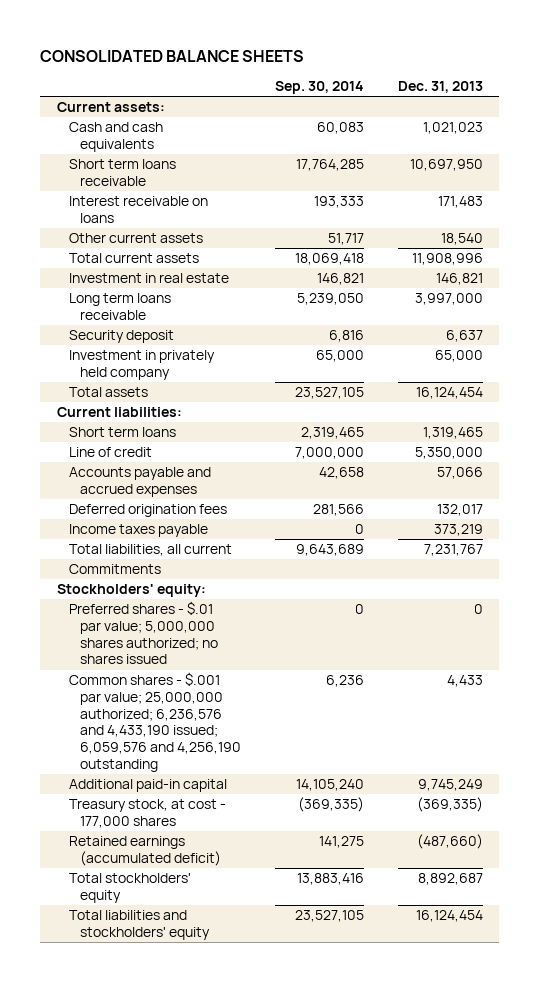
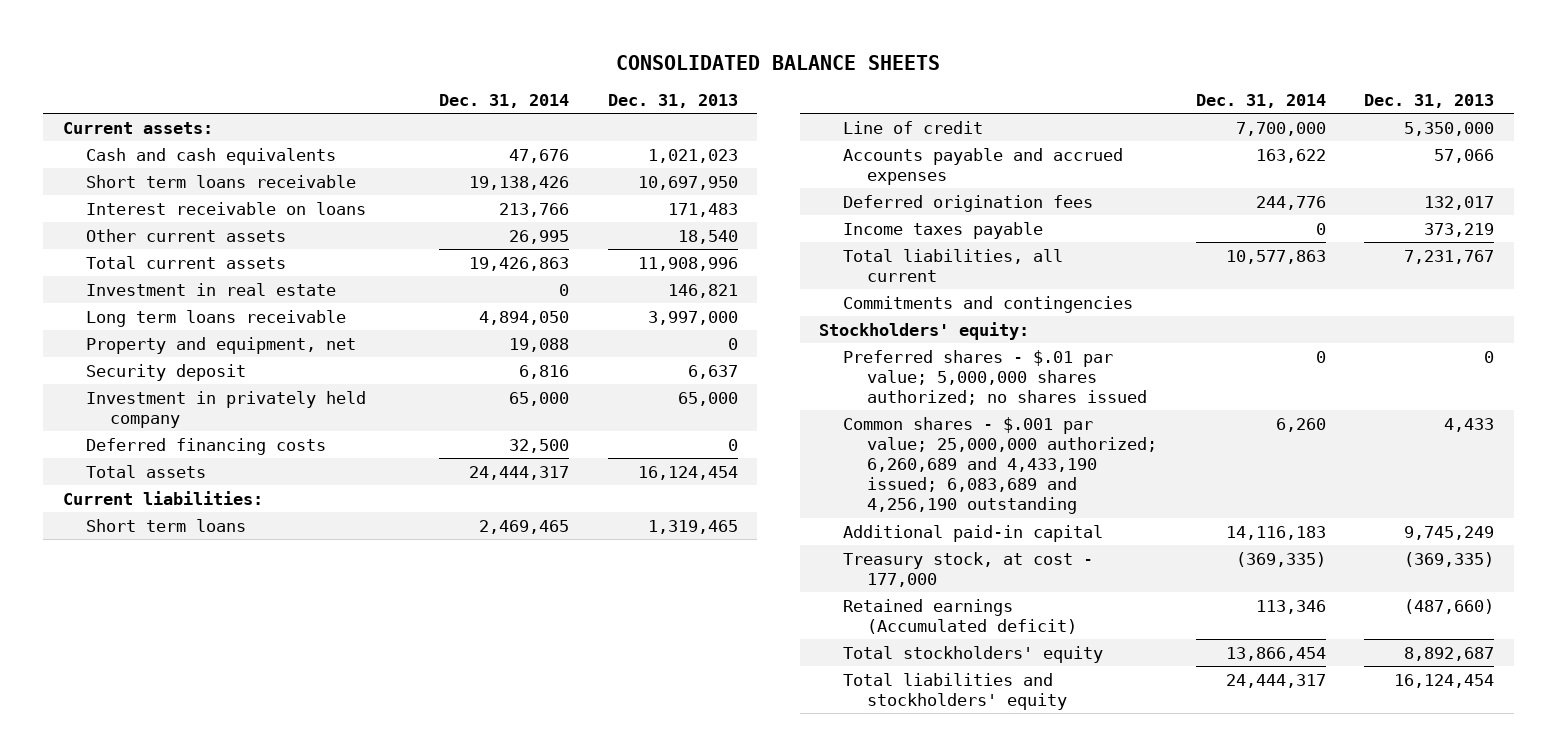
[274,81,364,95] Sep. 30, 2014 -> none
none -> [438,94,569,109] Dec. 31, 2014
none -> [86,336,357,354] Property and equipment, net
none -> [86,437,327,455] Deferred financing costs
[68,564,161,575] Commitments -> [842,295,1133,313] Commitments and contingencies
[68,672,242,773] Common shares - $.001 par value; 25,000,000 authorized; 6,236,576 and 4,433,190 issued; 6,059,576 and 4,256,190 outstanding -> [842,416,1157,515] Common shares - $.001 par value; 25,000,000 authorized; 6,260,689 and 4,433,190 issued; 6,083,689 and 4,256,190 outstanding
[68,799,226,828] Treasury stock, at cost - 177,000 shares -> [842,551,1093,587] Treasury stock, at cost - 177,000
[68,836,222,866] Retained earnings (accumulated deficit) -> [842,598,1077,634] Retained earnings (Accumulated deficit)

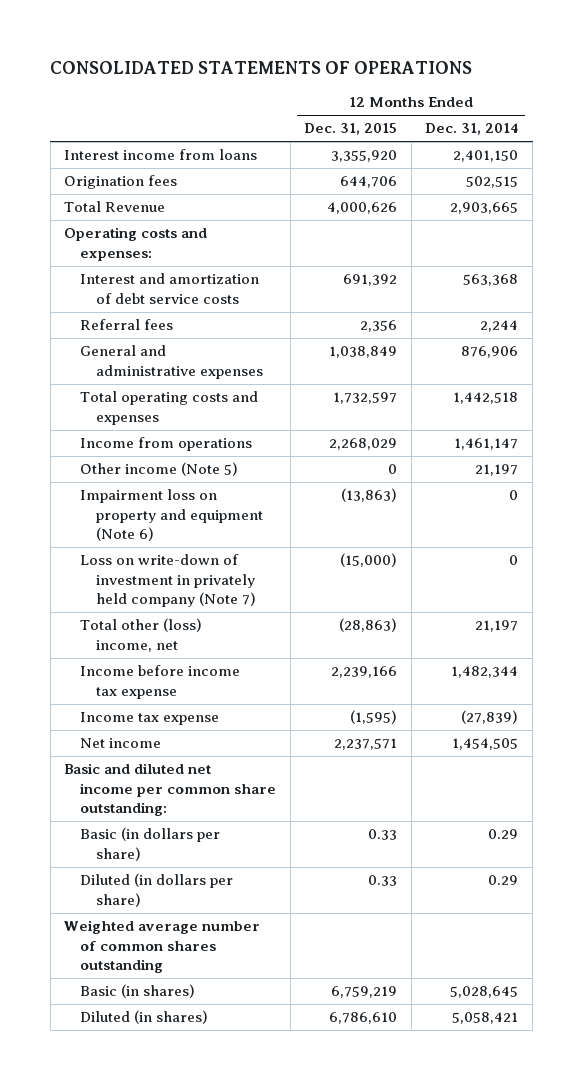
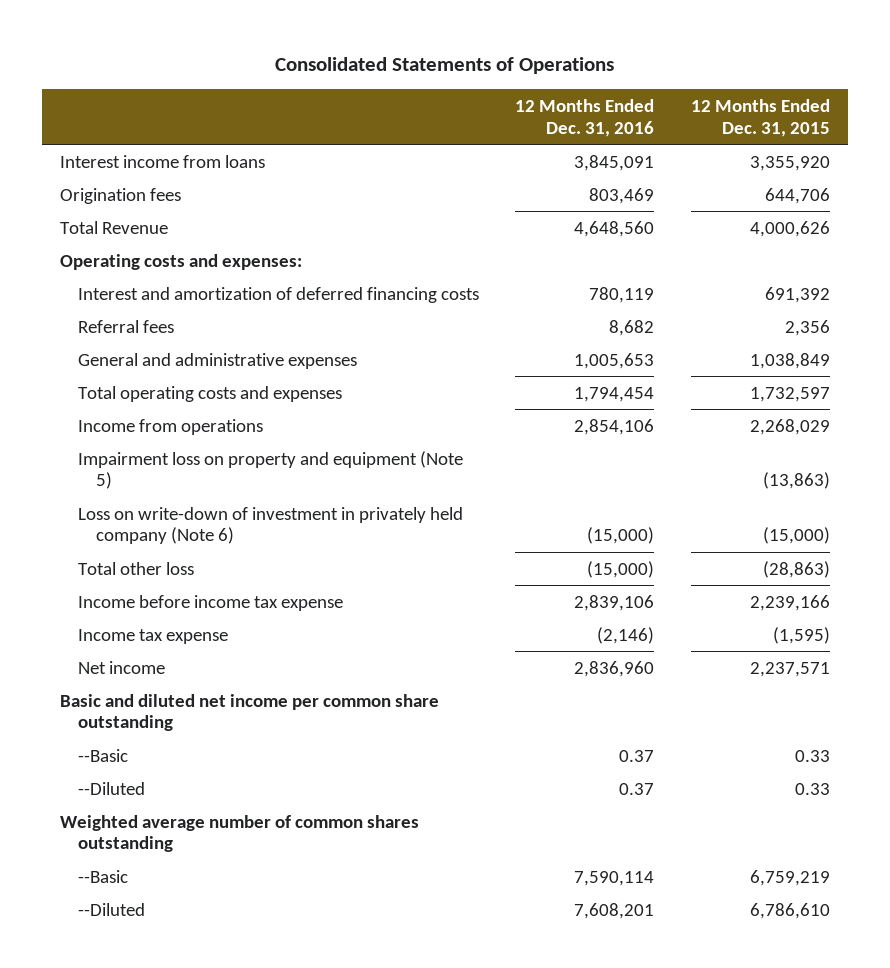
[50,60,473,74] CONSOLIDATED STATEMENTS OF OPERATIONS -> [275,57,615,75] Consolidated Statements of Operations
[425,123,519,136] Dec. 31, 2014 -> none
none -> [515,99,655,137] 12 Months Ended Dec. 31, 2016
[80,273,260,304] Interest and amortization of debt service costs -> [78,286,480,303] Interest and amortization of deferred financing costs
[80,462,239,477] Other income (Note 5) -> none
[80,489,263,542] Impairment loss on property and equipment (Note 6) -> [78,450,464,490] Impairment loss on property and equipment (Note 5)
[80,554,256,608] Loss on write-down of investment in privately held company (Note 7) -> [78,506,464,545] Loss on write-down of investment in privately held company (Note 6)
[80,618,203,652] Total other (loss) income, net -> [78,561,195,575] Total other loss
[64,763,277,817] Basic and diluted net income per common share outstanding: -> [60,693,440,732] Basic and diluted net income per common share outstanding
[80,827,221,861] Basic (in dollars per share) -> [78,748,129,762] --Basic
[80,873,234,907] Diluted (in dollars per share) -> [78,781,146,795] --Diluted
[80,984,196,999] Basic (in shares) -> [78,869,129,883] --Basic
[80,1010,209,1025] Diluted (in shares) -> [78,902,146,916] --Diluted

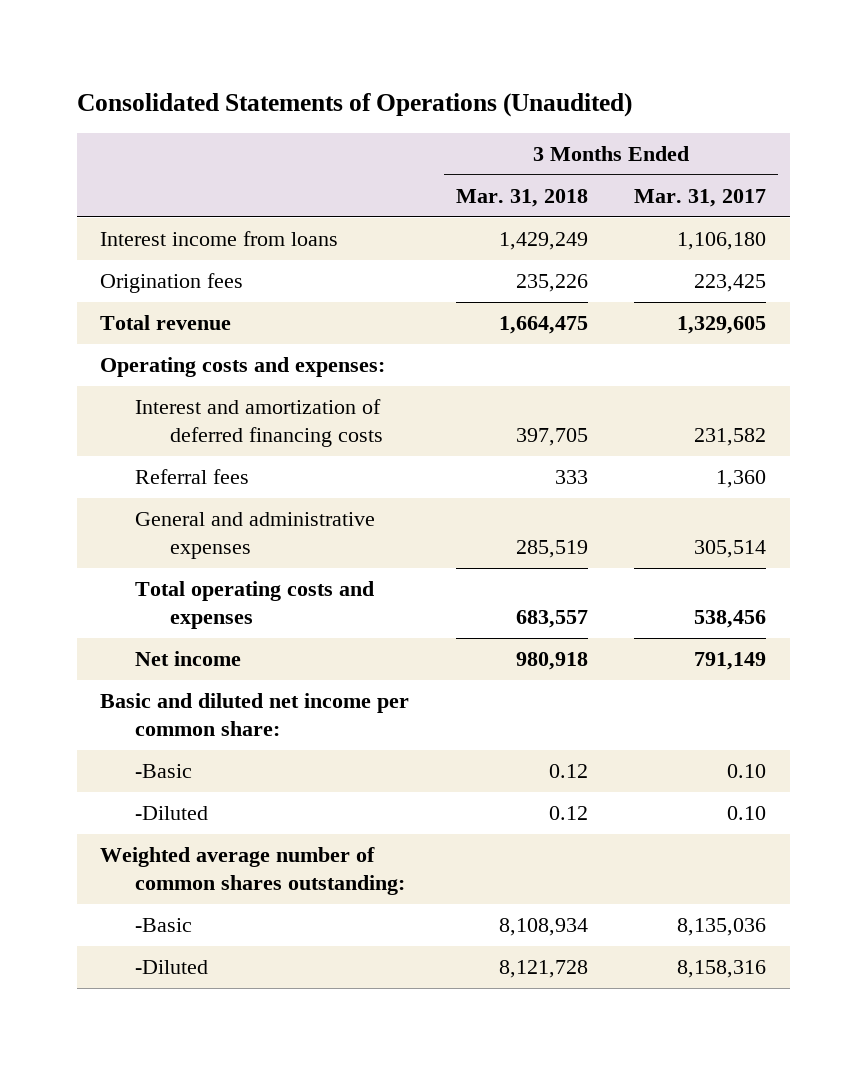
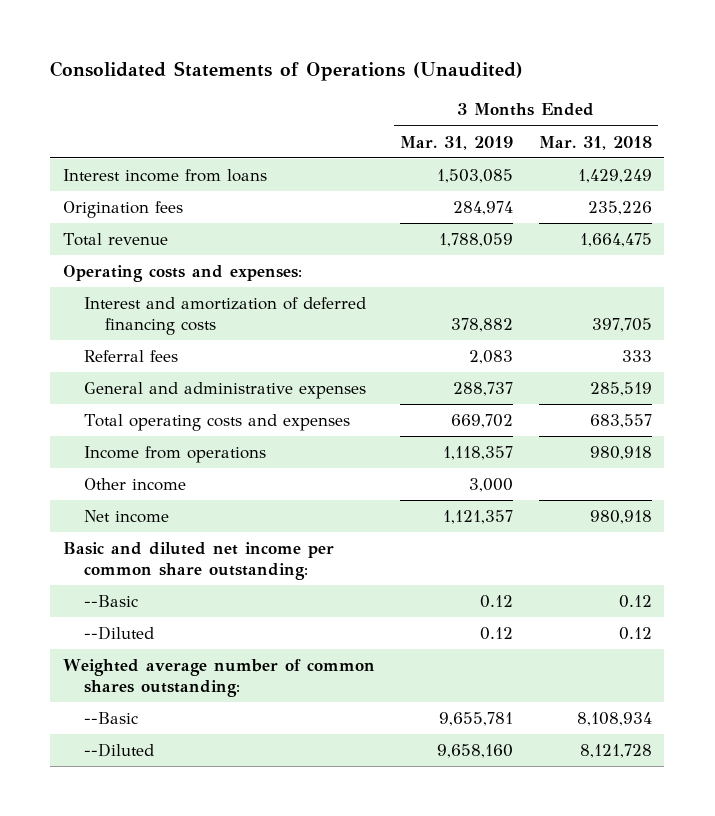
[634,188,767,207] Mar. 31, 2017 -> none
none -> [400,135,514,150] Mar. 31, 2019
none -> [83,445,266,463] Income from operations
none -> [83,477,186,491] Other income
[99,693,409,737] Basic and diluted net income per common share: -> [62,541,334,581] Basic and diluted net income per common share outstanding:
[135,764,193,779] -Basic -> [83,594,138,607] --Basic
[135,806,209,821] -Diluted -> [83,625,154,640] --Diluted
[135,918,193,933] -Basic -> [83,711,138,724] --Basic
[135,960,209,975] -Diluted -> [83,742,154,757] --Diluted

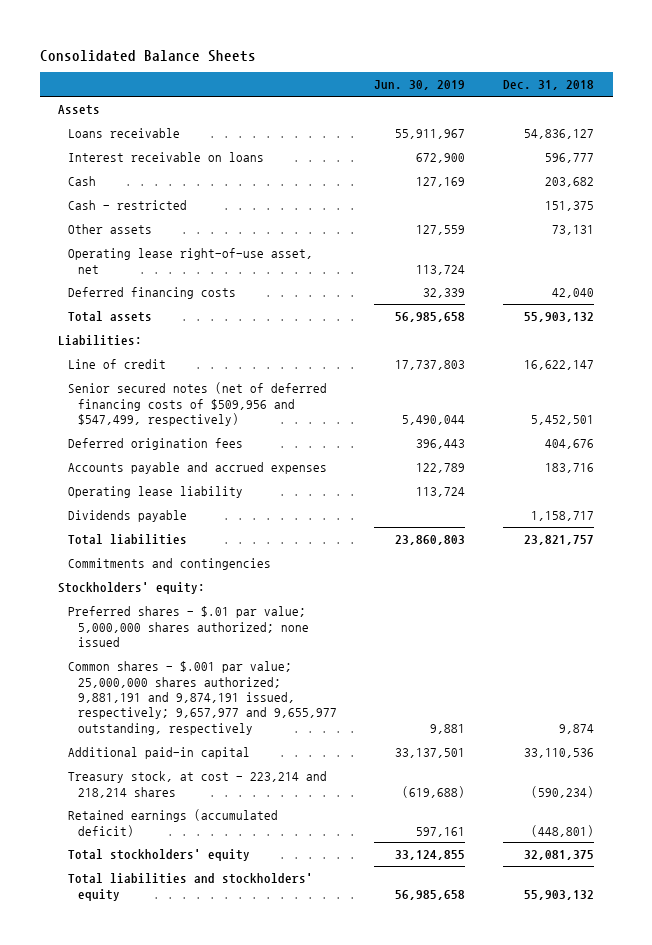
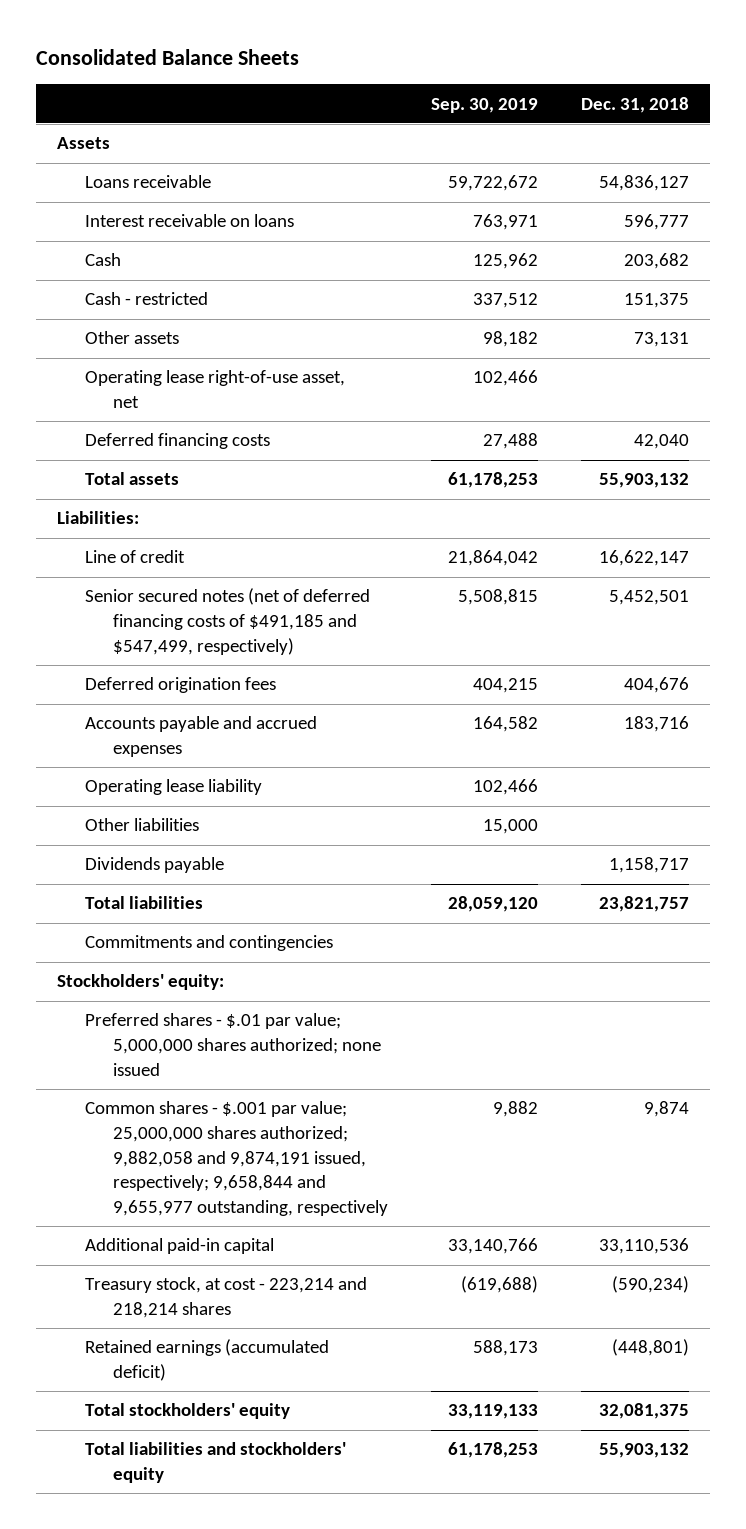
[374,80,466,91] Jun. 30, 2019 -> none
none -> [431,97,539,113] Sep. 30, 2019
[68,382,328,426] Senior secured notes (net of deferred financing costs of $509,956 and $547,499, respectively) -> [85,588,371,655] Senior secured notes (net of deferred financing costs of $491,185 and $547,499, respectively)
none -> [85,818,200,832] Other liabilities
[68,661,338,735] Common shares - $.001 par value; 25,000,000 shares authorized; 9,881,191 and 9,874,191 issued, respectively; 9,657,977 and 9,655,977 outstanding, respectively -> [85,1101,389,1216] Common shares - $.001 par value; 25,000,000 shares authorized; 9,882,058 and 9,874,191 issued, respectively; 9,658,844 and 9,655,977 outstanding, respectively

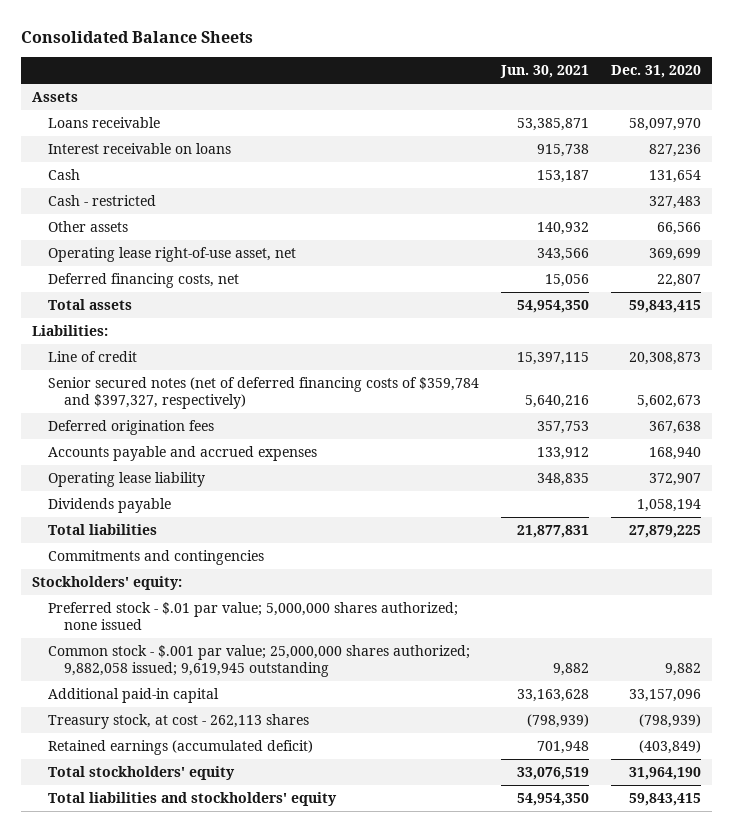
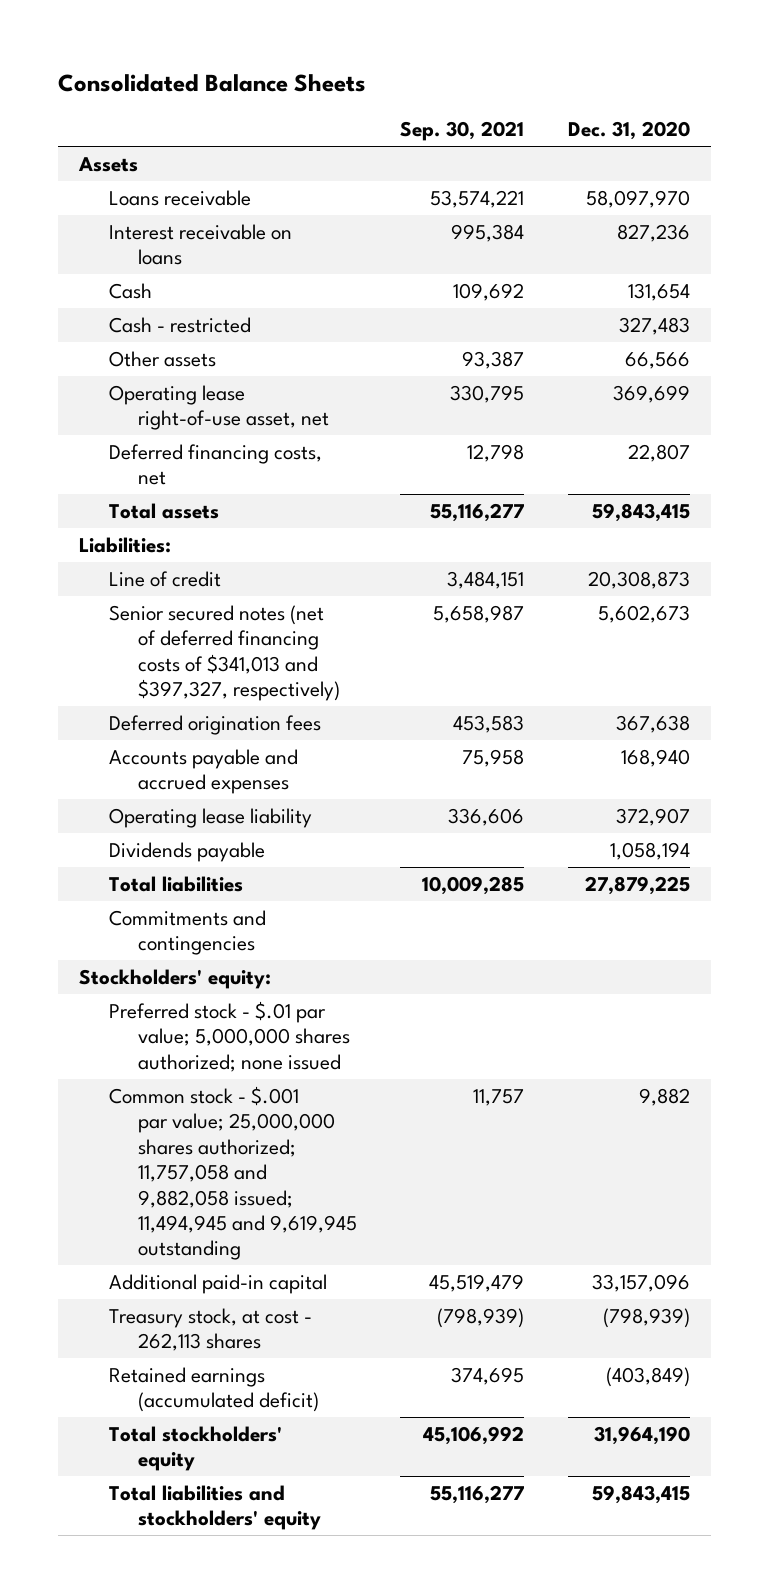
[500,65,590,79] Jun. 30, 2021 -> none
none -> [400,121,525,142] Sep. 30, 2021
[47,377,479,409] Senior secured notes (net of deferred financing costs of $359,784 and $397,327, respectively) -> [108,605,340,702] Senior secured notes (net of deferred financing costs of $341,013 and $397,327, respectively)
[47,645,470,677] Common stock - $.001 par value; 25,000,000 shares authorized; 9,882,058 issued; 9,619,945 outstanding -> [108,1086,357,1261] Common stock - $.001 par value; 25,000,000 shares authorized; 11,757,058 and 9,882,058 issued; 11,494,945 and 9,619,945 outstanding

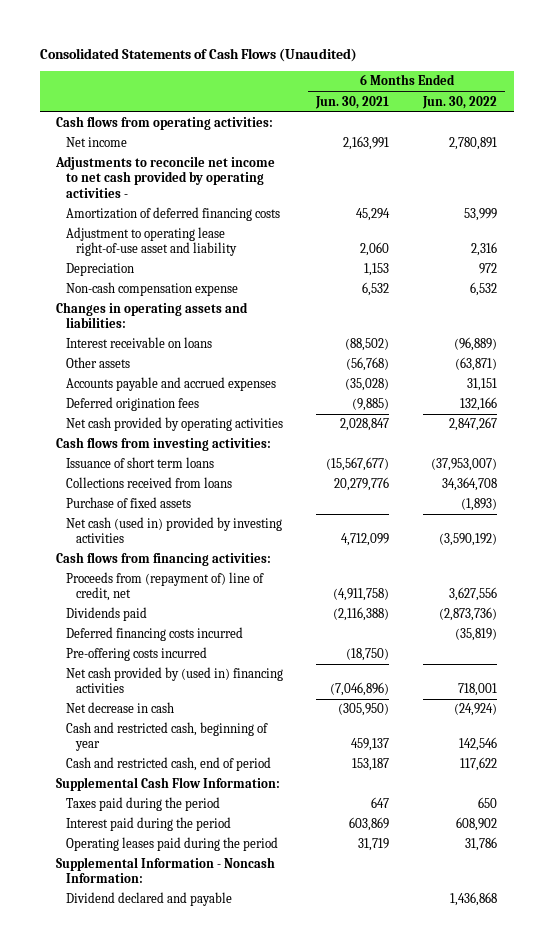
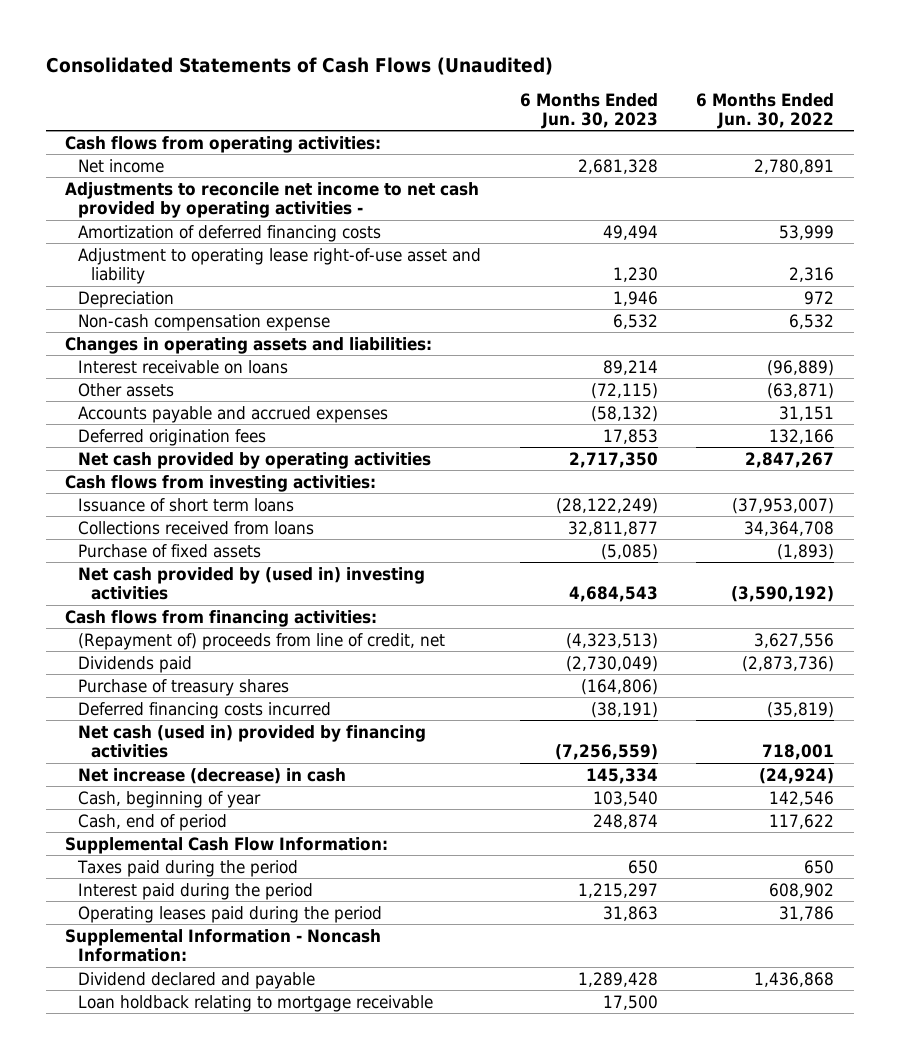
[315,95,390,109] Jun. 30, 2021 -> none
none -> [519,92,658,129] 6 Months Ended Jun. 30, 2023
[65,517,282,544] Net cash (used in) provided by investing activities -> [78,566,426,600] Net cash provided by (used in) investing activities
[65,572,264,602] Proceeds from (repayment of) line of credit, net -> [78,632,446,650] (Repayment of) proceeds from line of credit, net
none -> [78,678,290,696] Purchase of treasury shares
[65,647,207,662] Pre-offering costs incurred -> none
[65,667,283,694] Net cash provided by (used in) financing activities -> [78,724,427,758] Net cash (used in) provided by financing activities
[65,702,174,714] Net decrease in cash -> [78,767,347,784] Net increase (decrease) in cash
[65,722,268,752] Cash and restricted cash, beginning of year -> [78,790,262,808] Cash, beginning of year
[65,757,271,772] Cash and restricted cash, end of period -> [78,813,228,831] Cash, end of period
none -> [78,994,434,1012] Loan holdback relating to mortgage receivable

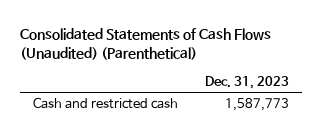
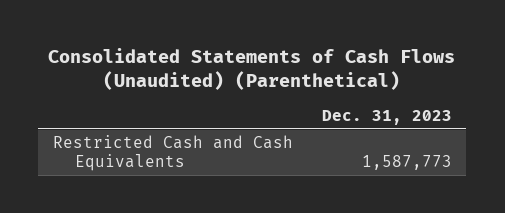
[33,97,179,110] Cash and restricted cash -> [52,135,293,172] Restricted Cash and Cash Equivalents

